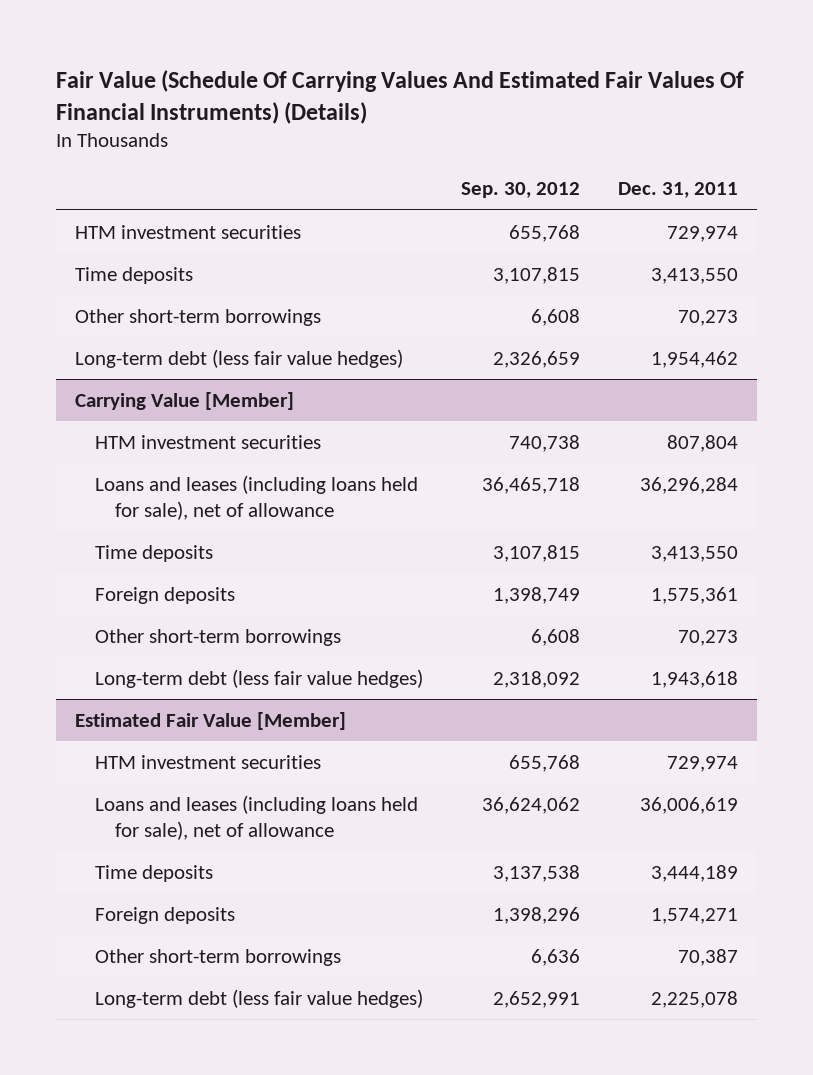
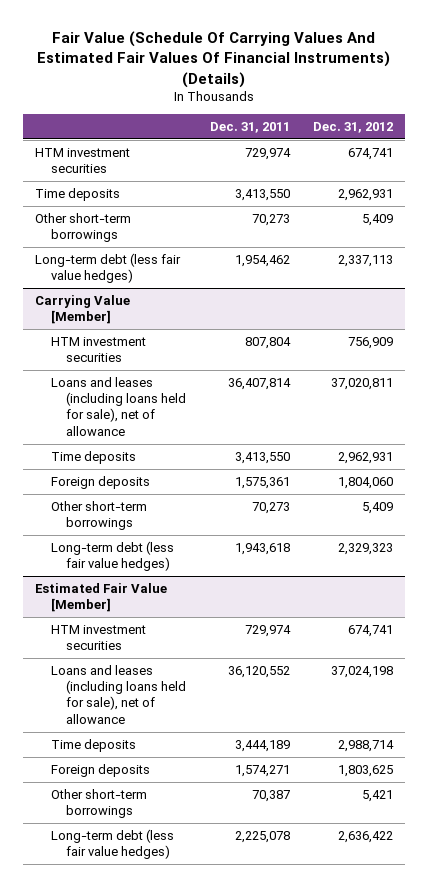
[460,182,580,199] Sep. 30, 2012 -> none
none -> [313,121,394,133] Dec. 31, 2012
[639,476,738,494] 36,296,284 -> [227,377,291,390] 36,407,814
[639,796,738,814] 36,006,619 -> [227,665,290,678] 36,120,552

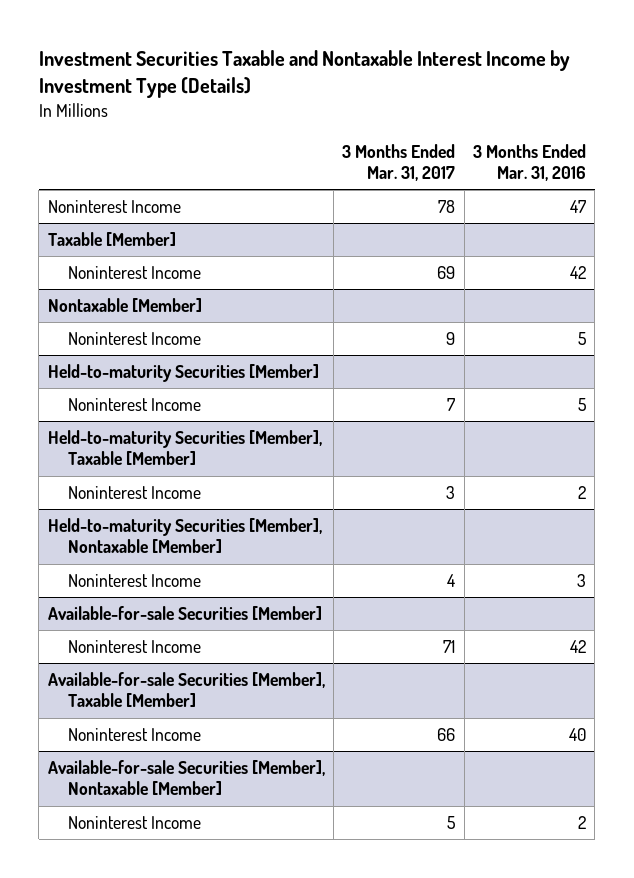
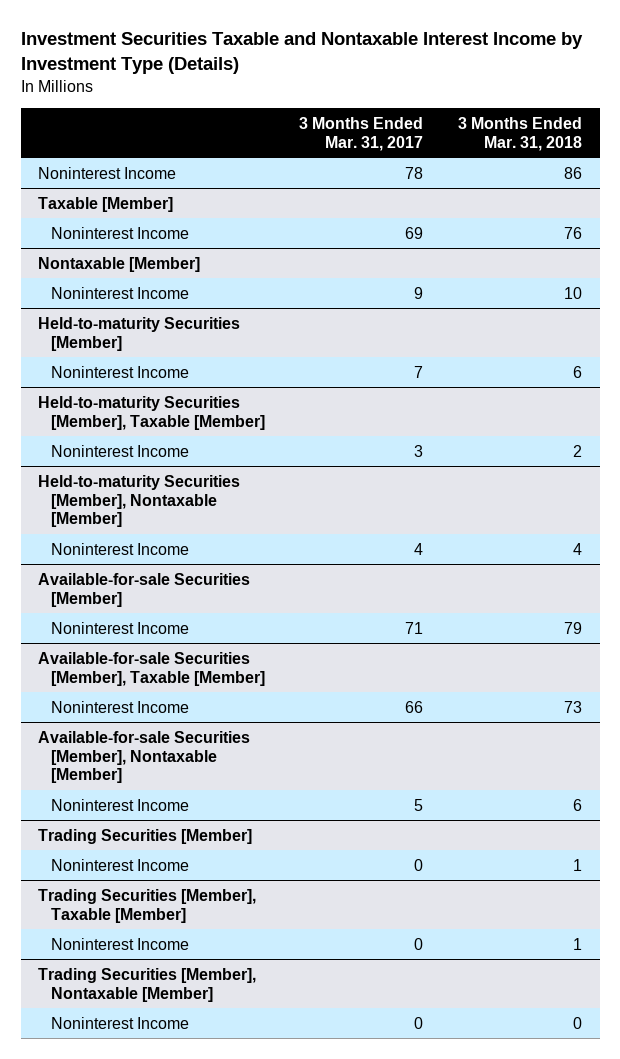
[473,143,587,181] 3 Months Ended Mar. 31, 2016 -> none
none -> [458,116,583,151] 3 Months Ended Mar. 31, 2018
none -> [37,828,252,844] Trading Securities [Member]
none -> [50,858,189,871] Noninterest Income
none -> [37,888,256,923] Trading Securities [Member], Taxable [Member]
none -> [50,937,189,950] Noninterest Income
none -> [37,967,256,1002] Trading Securities [Member], Nontaxable [Member]
none -> [50,1016,189,1029] Noninterest Income

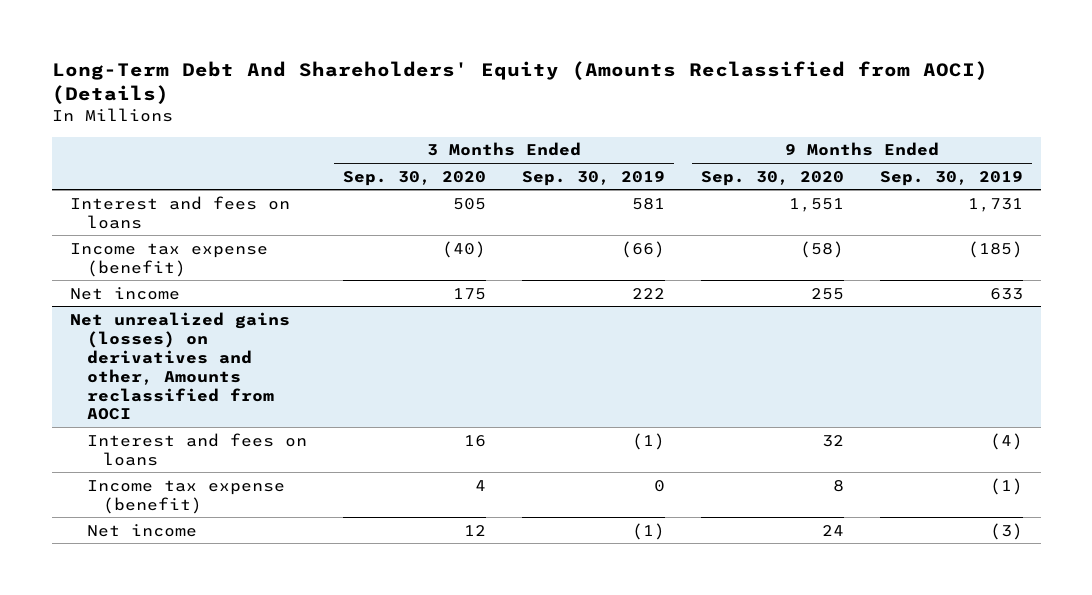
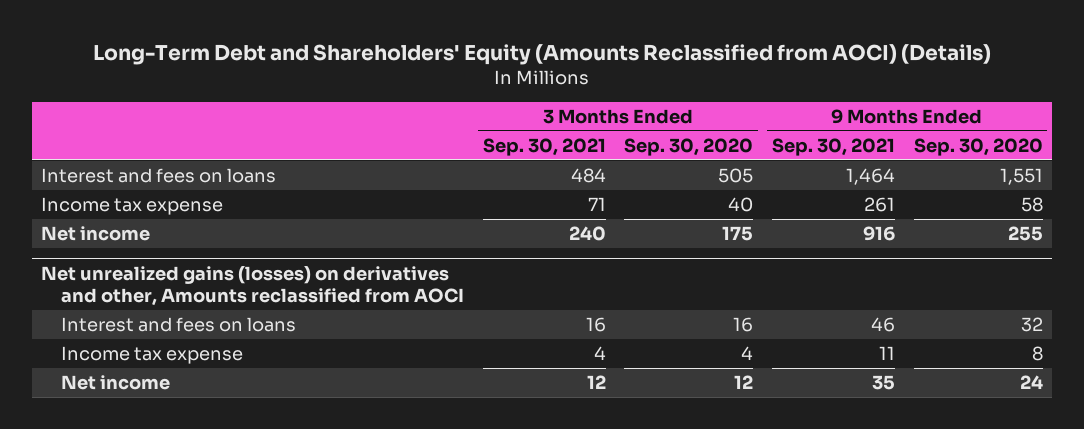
[51,60,988,105] Long-Term Debt And Shareholders' Equity (Amounts Reclassified from AOCI) (Details) -> [93,43,992,65] Long-Term Debt and Shareholders' Equity (Amounts Reclassified from AOCI) (Details)
[521,170,665,186] Sep. 30, 2019 -> none
[879,170,1023,186] Sep. 30, 2019 -> none
none -> [482,137,606,156] Sep. 30, 2021
none -> [772,137,896,156] Sep. 30, 2021
[69,242,268,277] Income tax expense (benefit) -> [41,196,224,215] Income tax expense
[441,240,486,258] (40) -> [728,196,754,212] 40
[799,240,844,258] (58) -> [1020,196,1043,212] 58
[86,479,285,514] Income tax expense (benefit) -> [61,345,244,364] Income tax expense

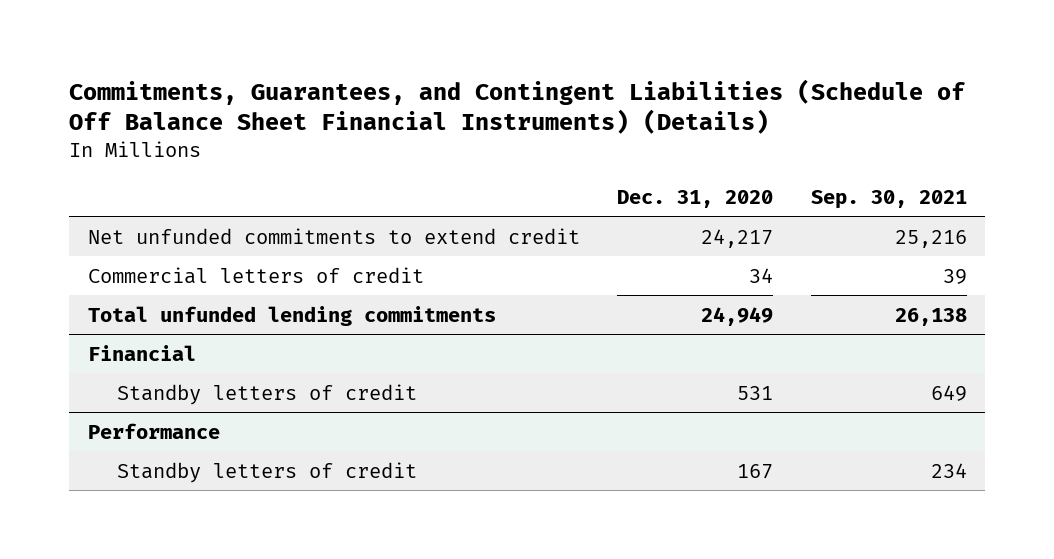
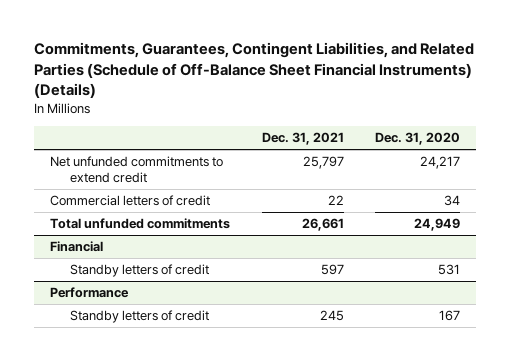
[68,78,965,135] Commitments, Guarantees, and Contingent Liabilities (Schedule of Off Balance Sheet Financial Instruments) (Details) -> [33,42,474,99] Commitments, Guarantees, Contingent Liabilities, and Related Parties (Schedule of Off-Balance Sheet Financial Instruments) (Details)
[810,189,967,209] Sep. 30, 2021 -> none
none -> [261,132,344,146] Dec. 31, 2021
[87,305,496,326] Total unfunded lending commitments -> [49,218,230,230] Total unfunded commitments

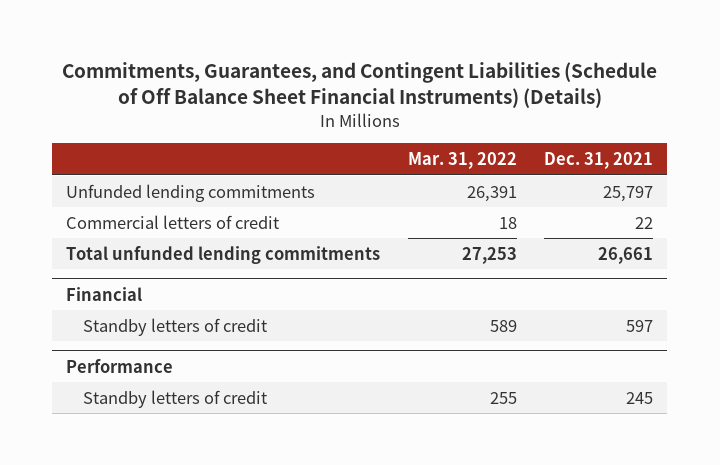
[33,42,474,99] Commitments, Guarantees, Contingent Liabilities, and Related Parties (Schedule of Off-Balance Sheet Financial Instruments) (Details) -> [61,62,657,109] Commitments, Guarantees, and Contingent Liabilities (Schedule of Off Balance Sheet Financial Instruments) (Details)
[375,132,461,146] Dec. 31, 2020 -> none
none -> [407,151,517,169] Mar. 31, 2022
[49,156,223,184] Net unfunded commitments to extend credit -> [66,183,316,202] Unfunded lending commitments
[49,218,230,230] Total unfunded commitments -> [66,245,381,264] Total unfunded lending commitments

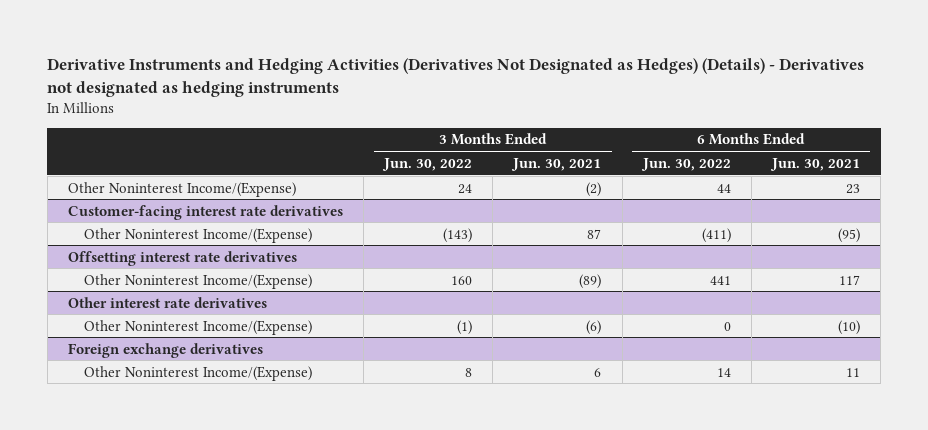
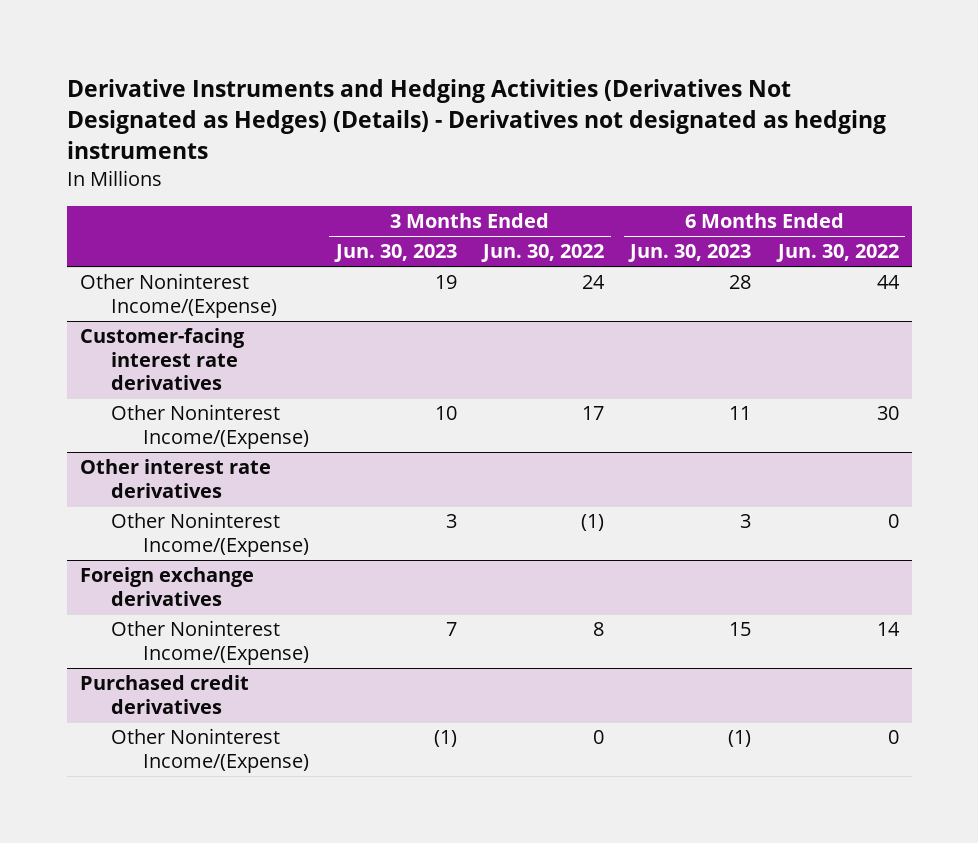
[511,157,602,171] Jun. 30, 2021 -> none
[770,157,861,171] Jun. 30, 2021 -> none
none -> [333,244,457,263] Jun. 30, 2023
none -> [628,244,752,263] Jun. 30, 2023
[67,250,297,266] Offsetting interest rate derivatives -> none
[83,273,312,289] Other Noninterest Income/(Expense) -> none
[443,227,473,243] (143) -> [581,406,604,421] 17
[701,227,731,243] (411) -> [876,406,899,421] 30
none -> [79,675,249,714] Purchased credit derivatives
none -> [111,728,310,773] Other Noninterest Income/(Expense)

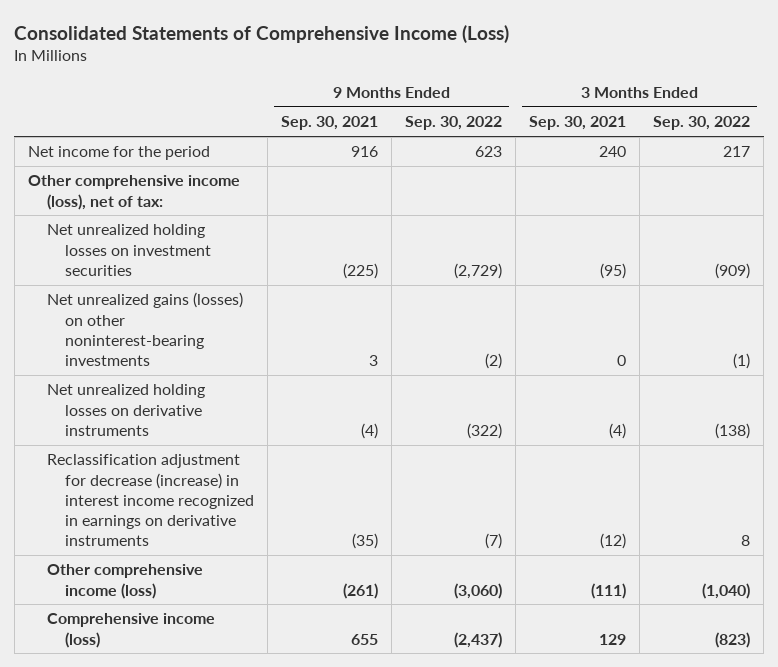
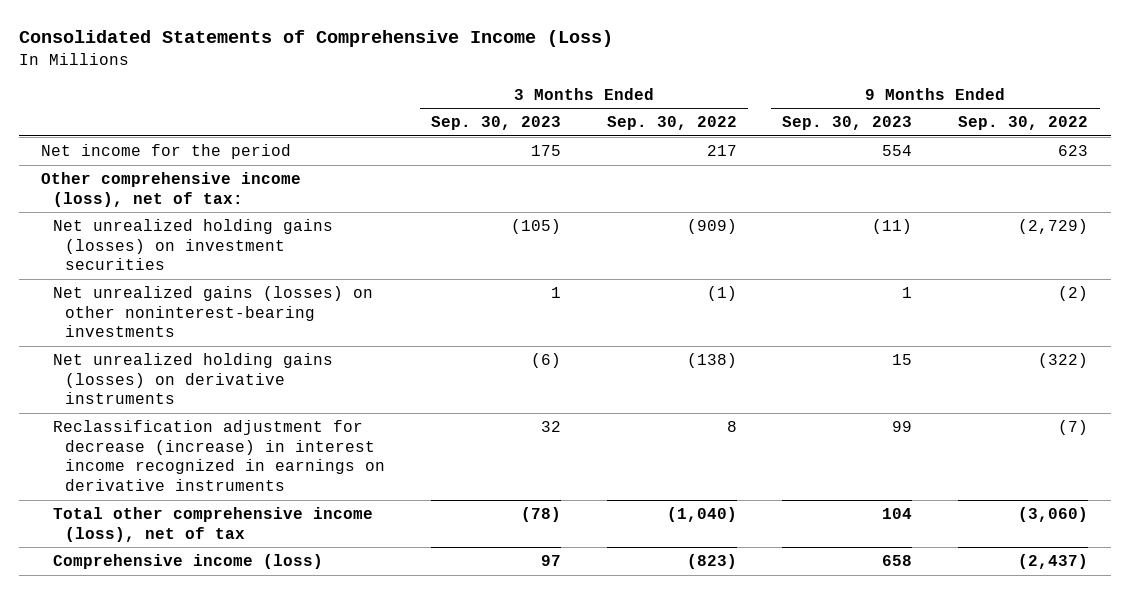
[281,116,379,131] Sep. 30, 2021 -> none
[529,116,627,131] Sep. 30, 2021 -> none
none -> [431,116,562,131] Sep. 30, 2023
none -> [782,116,913,131] Sep. 30, 2023
[46,224,212,276] Net unrealized holding losses on investment securities -> [53,219,334,271] Net unrealized holding gains (losses) on investment securities
[46,384,205,436] Net unrealized holding losses on derivative instruments -> [53,353,334,405] Net unrealized holding gains (losses) on derivative instruments
[46,564,203,599] Other comprehensive income (loss) -> [53,507,374,542] Total other comprehensive income (loss), net of tax

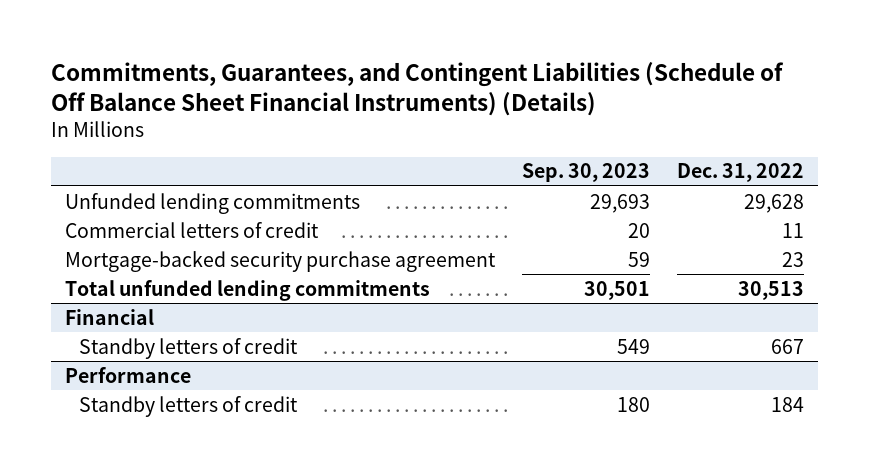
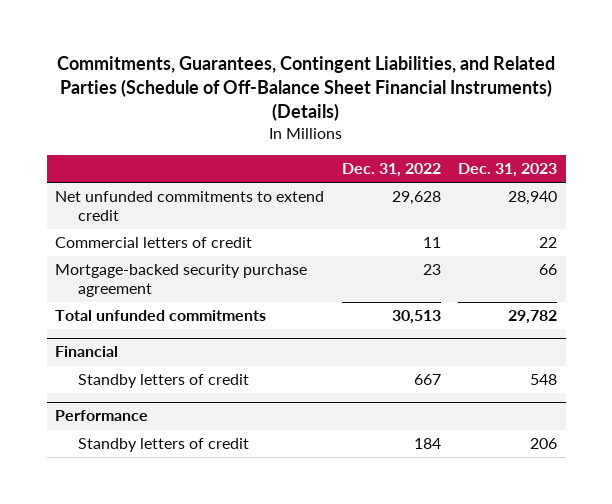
[50,62,784,117] Commitments, Guarantees, and Contingent Liabilities (Schedule of Off Balance Sheet Financial Instruments) (Details) -> [57,56,556,122] Commitments, Guarantees, Contingent Liabilities, and Related Parties (Schedule of Off-Balance Sheet Financial Instruments) (Details)
[521,163,650,183] Sep. 30, 2023 -> none
none -> [458,162,558,177] Dec. 31, 2023
[64,192,360,214] Unfunded lending commitments -> [55,191,325,221] Net unfunded commitments to extend credit
[64,279,430,301] Total unfunded lending commitments -> [55,310,267,322] Total unfunded commitments

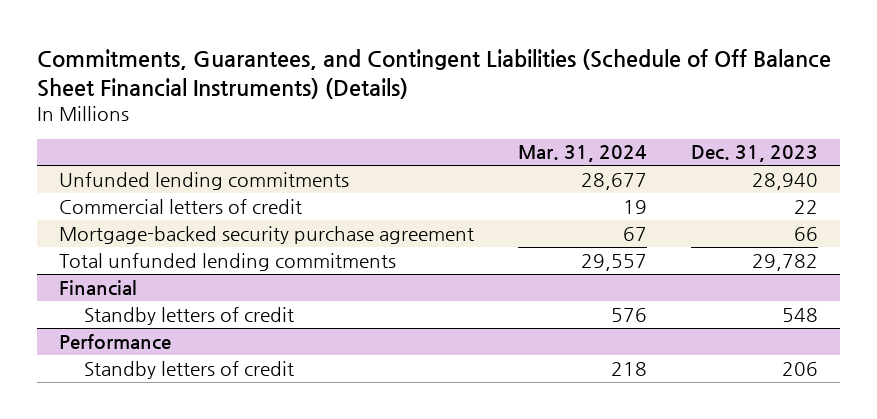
[57,56,556,122] Commitments, Guarantees, Contingent Liabilities, and Related Parties (Schedule of Off-Balance Sheet Financial Instruments) (Details) -> [36,48,831,99] Commitments, Guarantees, and Contingent Liabilities (Schedule of Off Balance Sheet Financial Instruments) (Details)
[341,162,441,177] Dec. 31, 2022 -> none
none -> [518,145,648,163] Mar. 31, 2024
[55,191,325,221] Net unfunded commitments to extend credit -> [58,171,349,190] Unfunded lending commitments
[55,310,267,322] Total unfunded commitments -> [58,252,396,271] Total unfunded lending commitments

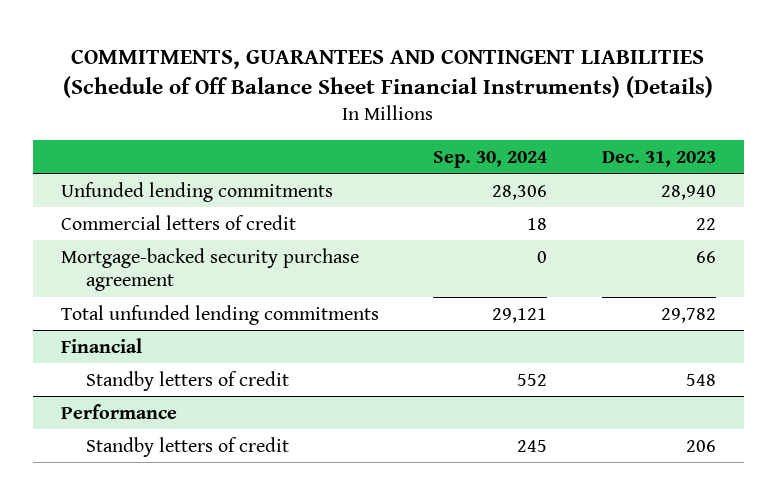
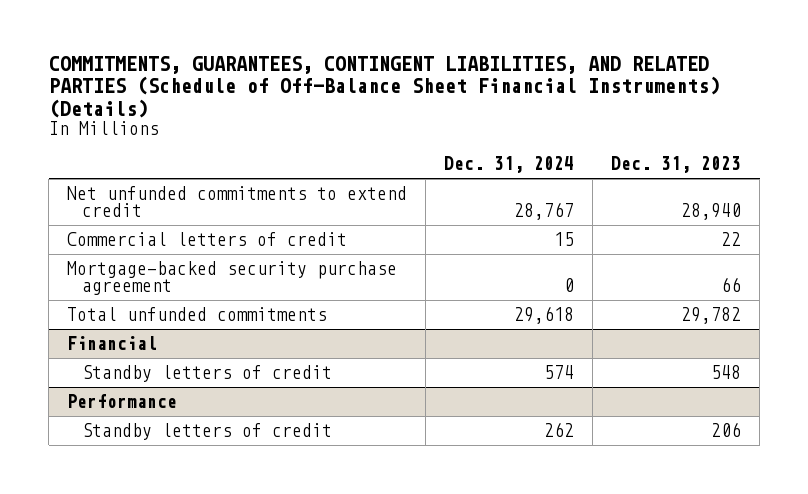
[63,48,714,98] COMMITMENTS, GUARANTEES AND CONTINGENT LIABILITIES (Schedule of Off Balance Sheet Financial Instruments) (Details) -> [48,55,720,118] COMMITMENTS, GUARANTEES, CONTINGENT LIABILITIES, AND RELATED PARTIES (Schedule of Off-Balance Sheet Financial Instruments) (Details)
[433,150,548,168] Sep. 30, 2024 -> none
none -> [444,156,575,174] Dec. 31, 2024
[60,181,333,202] Unfunded lending commitments -> [67,185,408,218] Net unfunded commitments to extend credit
[60,304,379,325] Total unfunded lending commitments -> [67,306,328,321] Total unfunded commitments

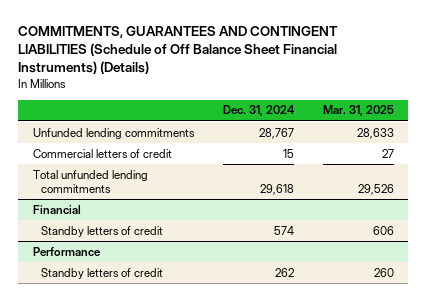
[48,55,720,118] COMMITMENTS, GUARANTEES, CONTINGENT LIABILITIES, AND RELATED PARTIES (Schedule of Off-Balance Sheet Financial Instruments) (Details) -> [18,26,339,75] COMMITMENTS, GUARANTEES AND CONTINGENT LIABILITIES (Schedule of Off Balance Sheet Financial Instruments) (Details)
[611,156,742,174] Dec. 31, 2023 -> none
none -> [322,105,394,117] Mar. 31, 2025
[67,185,408,218] Net unfunded commitments to extend credit -> [32,127,195,139] Unfunded lending commitments
[67,260,398,296] Mortgage-backed security purchase agreement -> none
[67,306,328,321] Total unfunded commitments -> [32,169,148,193] Total unfunded lending commitments

